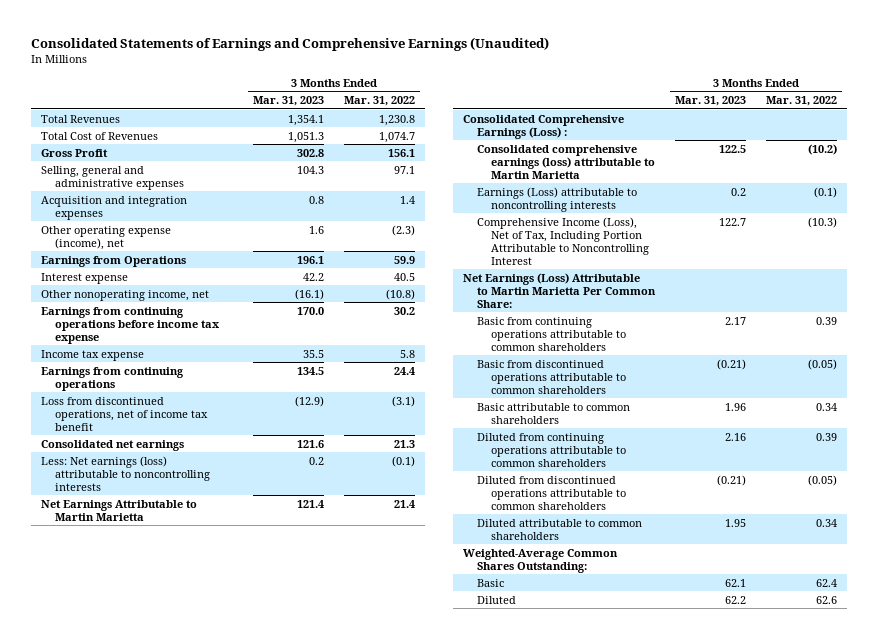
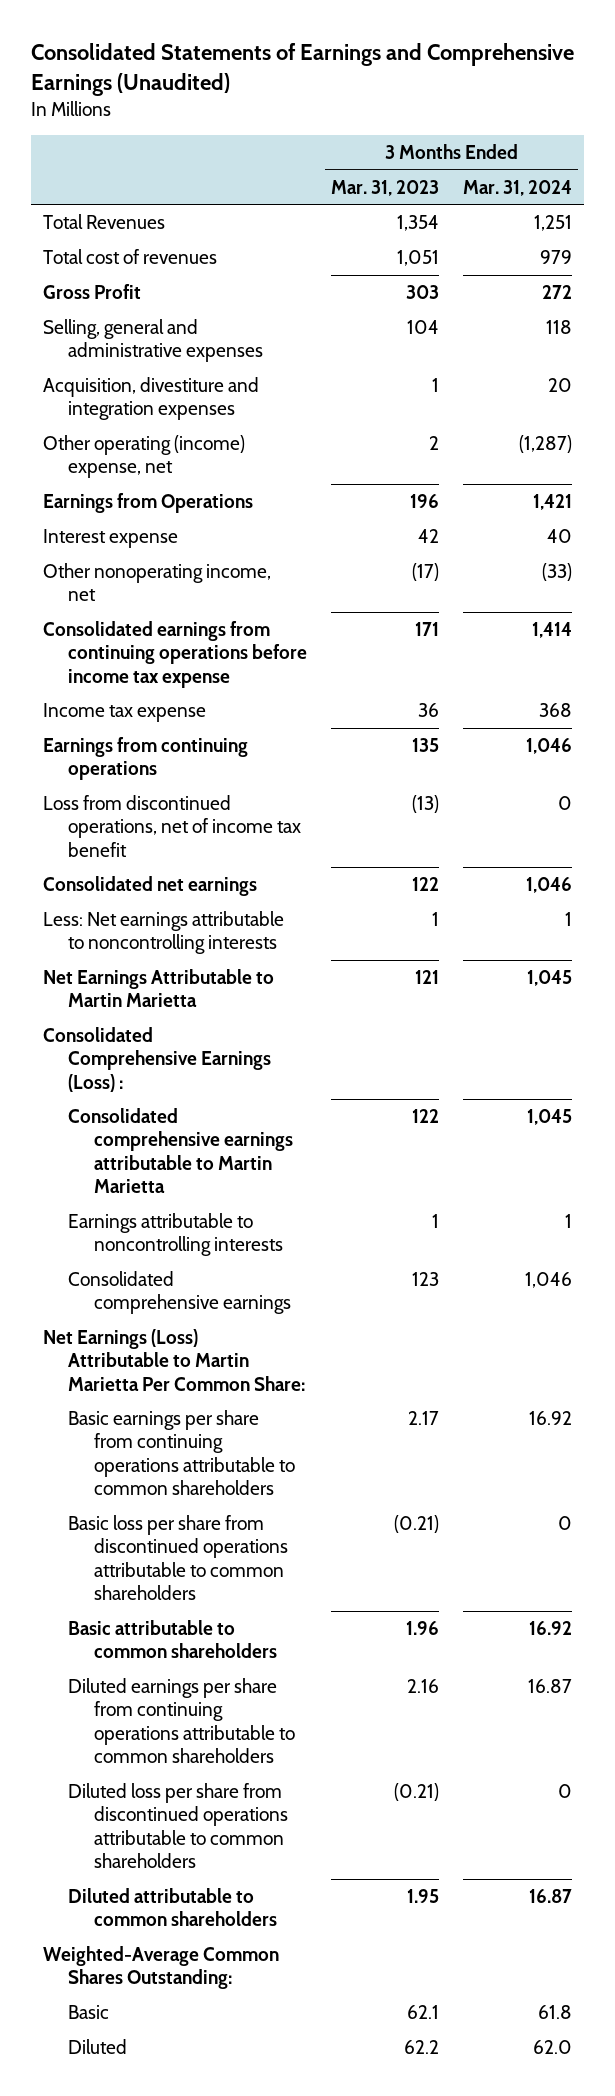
[343,96,415,107] Mar. 31, 2022 -> none
none -> [463,179,573,196] Mar. 31, 2024
[287,114,324,126] 1,354.1 -> [397,214,440,231] 1,354
[40,131,158,140] Total Cost of Revenues -> [42,248,217,264] Total cost of revenues
[287,131,324,143] 1,051.3 -> [397,249,440,266] 1,051
[296,148,324,157] 302.8 -> [406,284,440,299] 303
[296,165,324,174] 104.3 -> [407,319,440,334] 104
[40,195,187,220] Acquisition and integration expenses -> [42,376,259,421] Acquisition, divestiture and integration expenses
[308,195,324,204] 0.8 -> [432,377,440,392] 1
[40,225,171,250] Other operating expense (income), net -> [42,434,245,479] Other operating (income) expense, net
[308,225,324,234] 1.6 -> [429,435,440,450] 2
[296,255,324,264] 196.1 -> [410,493,440,508] 196
[302,272,324,281] 42.2 -> [418,528,440,543] 42
[294,288,324,300] (16.1) -> [412,562,440,581] (17)
[40,306,220,344] Earnings from continuing operations before income tax expense -> [42,620,308,688] Consolidated earnings from continuing operations before income tax expense
[296,306,324,315] 170.0 -> [415,621,440,636] 171
[302,349,324,358] 35.5 -> [418,702,440,717] 36
[296,366,324,375] 134.5 -> [412,737,440,752] 135
[294,395,324,407] (12.9) -> [412,794,440,813] (13)
[296,439,324,448] 121.6 -> [412,876,440,891] 122
[40,455,210,491] Less: Net earnings (loss) attributable to noncontrolling interests -> [42,910,284,955] Less: Net earnings attributable to noncontrolling interests
[308,456,324,465] 0.2 -> [432,911,440,926] 1
[296,499,324,508] 121.4 -> [415,969,440,984] 121
[476,216,649,265] Comprehensive Income (Loss), Net of Tax, Including Portion Attributable to Noncontrolling Interest -> none
[476,144,655,179] Consolidated comprehensive earnings (loss) attributable to Martin Marietta -> [68,1107,293,1194] Consolidated comprehensive earnings attributable to Martin Marietta
[718,144,746,153] 122.5 -> [412,1108,440,1123] 122
[476,186,637,212] Earnings (Loss) attributable to noncontrolling interests -> [68,1212,283,1257] Earnings attributable to noncontrolling interests
[730,187,746,196] 0.2 -> [432,1213,440,1228] 1
none -> [68,1270,291,1315] Consolidated comprehensive earnings
[476,316,626,351] Basic from continuing operations attributable to common shareholders -> [68,1409,295,1496] Basic earnings per share from continuing operations attributable to common shareholders
[476,359,626,394] Basic from discontinued operations attributable to common shareholders -> [68,1514,288,1601] Basic loss per share from discontinued operations attributable to common shareholders
[476,432,626,467] Diluted from continuing operations attributable to common shareholders -> [68,1677,295,1764] Diluted earnings per share from continuing operations attributable to common shareholders
[476,475,626,510] Diluted from discontinued operations attributable to common shareholders -> [68,1782,288,1869] Diluted loss per share from discontinued operations attributable to common shareholders

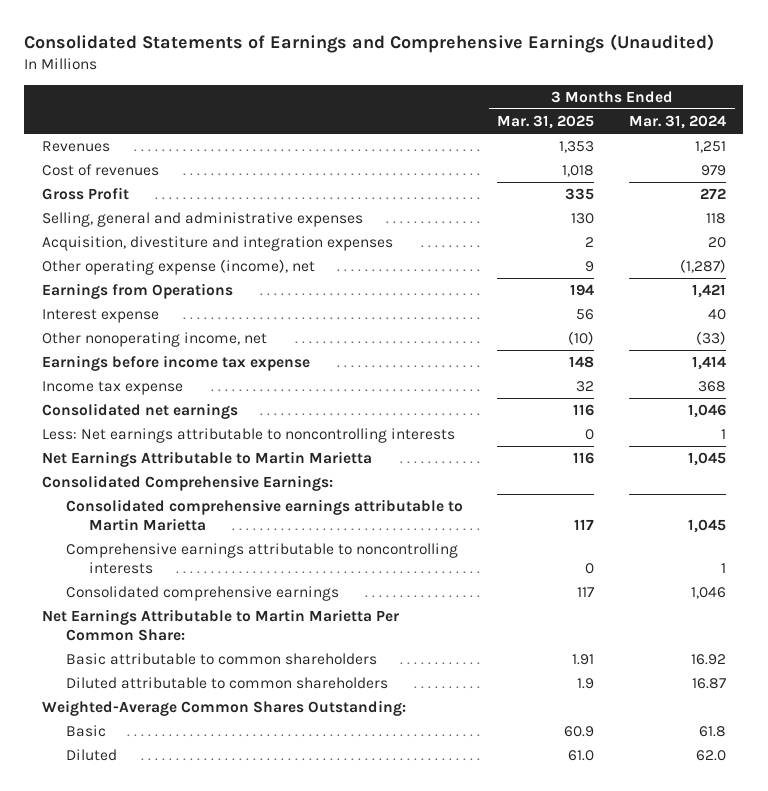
[331,179,440,196] Mar. 31, 2023 -> none
none -> [497,114,595,129] Mar. 31, 2025
[42,213,165,229] Total Revenues -> [41,141,110,153] Revenues
[42,248,217,264] Total cost of revenues -> [41,164,159,177] Cost of revenues
[42,434,245,479] Other operating (income) expense, net -> [41,259,315,276] Other operating expense (income), net
[42,620,308,688] Consolidated earnings from continuing operations before income tax expense -> [41,355,310,372] Earnings before income tax expense
[42,736,248,781] Earnings from continuing operations -> none
[42,794,302,857] Loss from discontinued operations, net of income tax benefit -> none
[42,1026,272,1092] Consolidated Comprehensive Earnings (Loss) : -> [41,475,333,492] Consolidated Comprehensive Earnings:
[68,1212,283,1257] Earnings attributable to noncontrolling interests -> [65,543,458,575] Comprehensive earnings attributable to noncontrolling interests
[68,1409,295,1496] Basic earnings per share from continuing operations attributable to common shareholders -> none
[68,1514,288,1601] Basic loss per share from discontinued operations attributable to common shareholders -> none
[42,1328,306,1391] Net Earnings (Loss) Attributable to Martin Marietta Per Common Share: -> [41,609,399,642] Net Earnings Attributable to Martin Marietta Per Common Share:
[68,1677,295,1764] Diluted earnings per share from continuing operations attributable to common shareholders -> none
[68,1782,288,1869] Diluted loss per share from discontinued operations attributable to common shareholders -> none

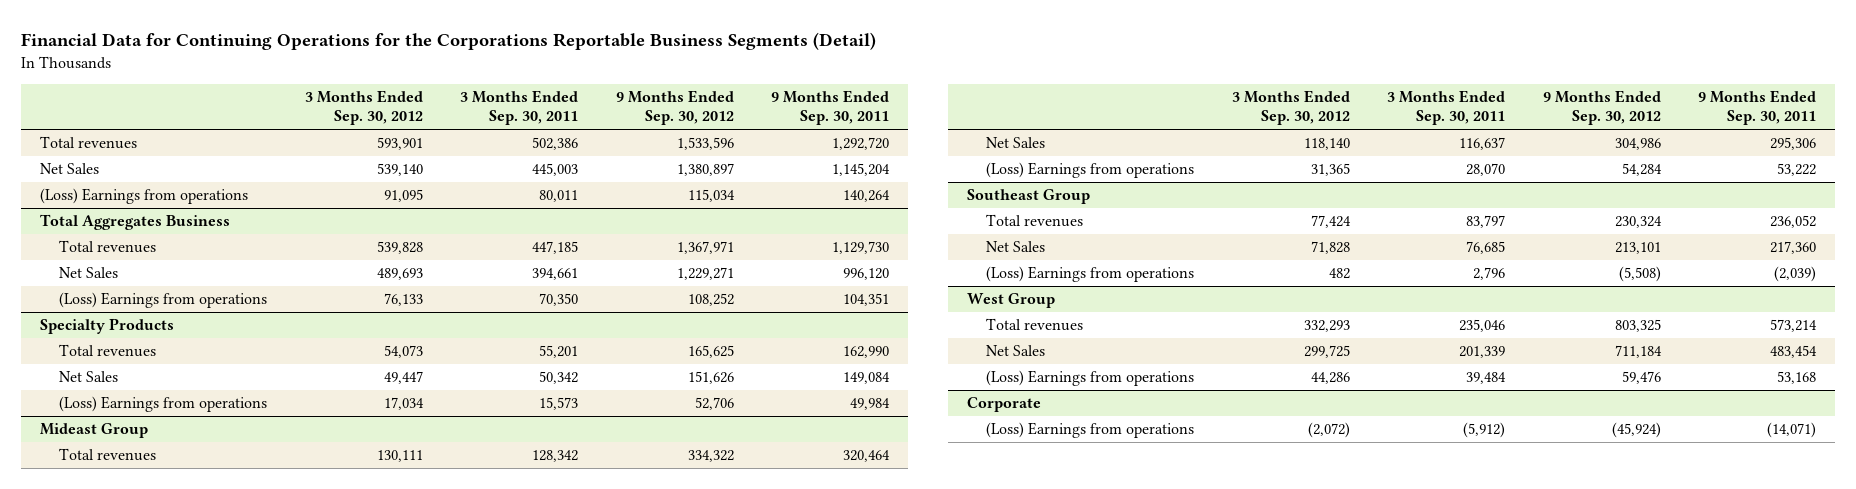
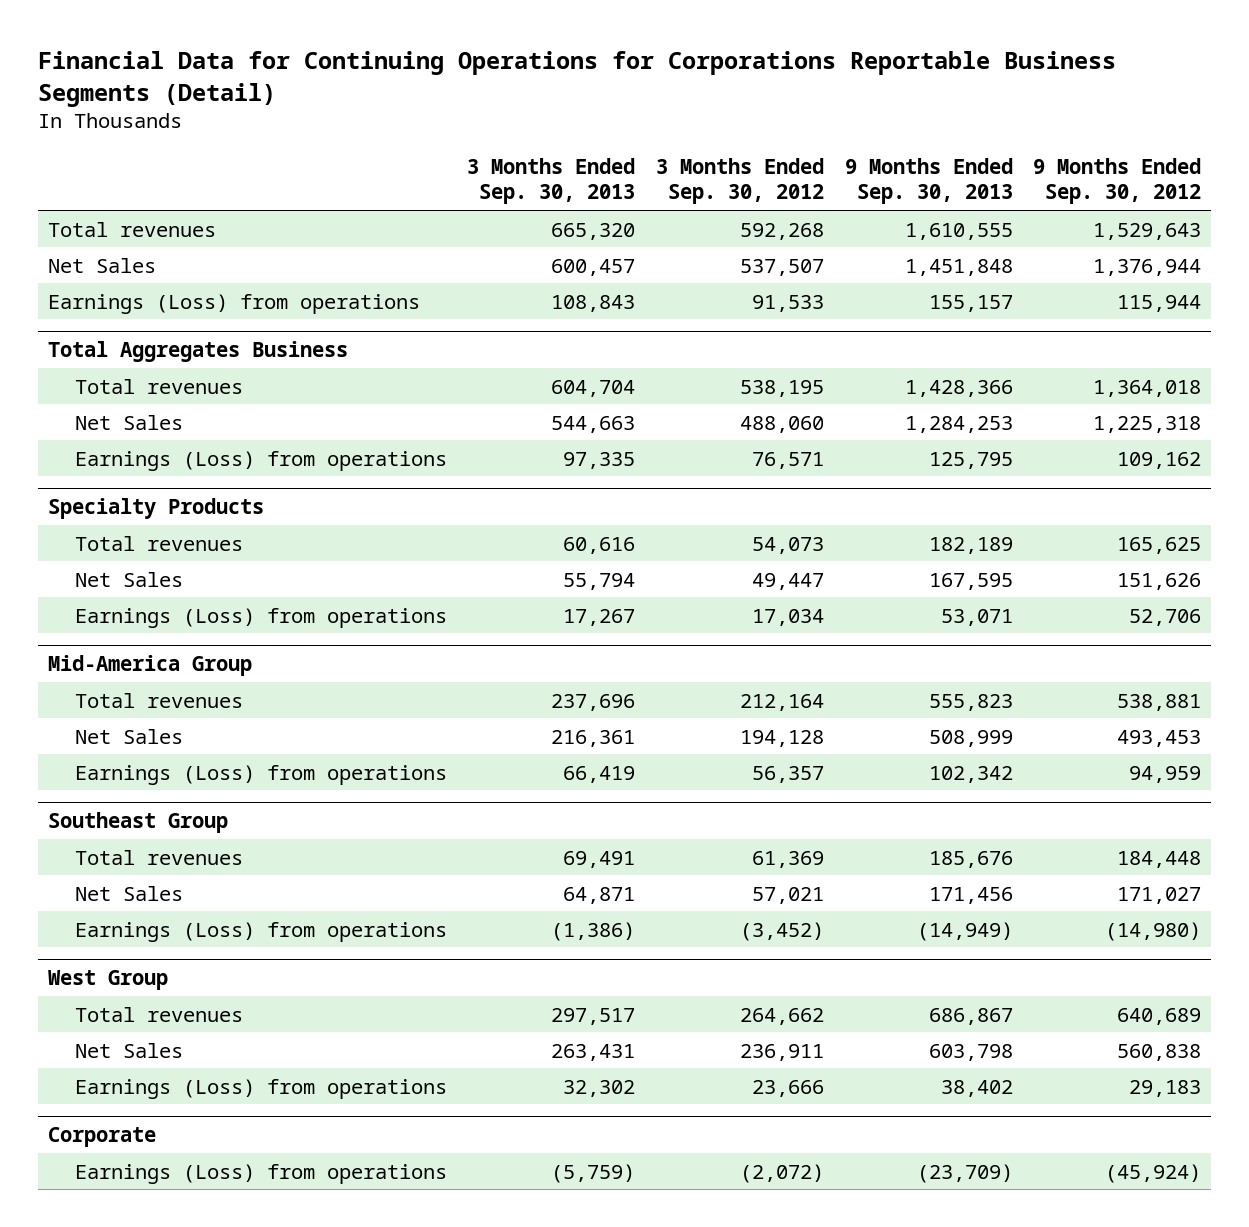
[21,32,877,51] Financial Data for Continuing Operations for the Corporations Reportable Business Segments (Detail) -> [37,51,1116,107] Financial Data for Continuing Operations for Corporations Reportable Business Segments (Detail)
[460,90,579,126] 3 Months Ended Sep. 30, 2011 -> none
[771,90,890,126] 9 Months Ended Sep. 30, 2011 -> none
none -> [467,158,636,205] 3 Months Ended Sep. 30, 2013
none -> [844,158,1013,205] 9 Months Ended Sep. 30, 2013
[376,137,423,151] 593,901 -> [739,222,824,240] 592,268
[676,137,734,151] 1,533,596 -> [1093,222,1202,240] 1,529,643
[376,163,423,177] 539,140 -> [739,258,824,276] 537,507
[676,163,734,177] 1,380,897 -> [1093,258,1202,276] 1,376,944
[39,188,248,205] (Loss) Earnings from operations -> [47,293,420,314] Earnings (Loss) from operations
[383,189,423,203] 91,095 -> [751,294,824,312] 91,533
[687,189,735,203] 115,034 -> [1117,294,1202,312] 115,944
[376,241,423,255] 539,828 -> [739,379,824,397] 538,195
[676,241,734,255] 1,367,971 -> [1093,379,1202,397] 1,364,018
[376,268,423,281] 489,693 -> [739,415,824,433] 488,060
[676,267,734,281] 1,229,271 -> [1093,415,1202,433] 1,225,318
[59,292,268,309] (Loss) Earnings from operations -> [74,450,447,471] Earnings (Loss) from operations
[383,293,423,307] 76,133 -> [751,451,824,469] 76,571
[687,293,734,307] 108,252 -> [1117,451,1202,469] 109,162
[39,423,148,439] Mideast Group -> none
[59,396,268,413] (Loss) Earnings from operations -> [74,607,447,628] Earnings (Loss) from operations
none -> [47,655,252,677] Mid-America Group
[376,450,423,463] 130,111 -> [739,693,824,711] 212,164
[687,450,734,463] 334,322 -> [1117,693,1202,711] 538,881
[1303,138,1350,151] 118,140 -> [739,729,824,747] 194,128
[1614,138,1661,151] 304,986 -> [1117,729,1202,747] 493,453
[986,162,1195,179] (Loss) Earnings from operations -> [74,764,447,785] Earnings (Loss) from operations
[1310,163,1350,177] 31,365 -> [751,765,824,783] 56,357
[1621,163,1662,177] 54,284 -> [1129,765,1202,783] 94,959
[1310,215,1351,229] 77,424 -> [751,850,824,868] 61,369
[1614,216,1662,229] 230,324 -> [1117,850,1202,868] 184,448
[1310,241,1350,255] 71,828 -> [751,886,824,904] 57,021
[1614,242,1661,255] 213,101 -> [1117,886,1202,904] 171,027
[986,266,1195,283] (Loss) Earnings from operations -> [74,921,447,942] Earnings (Loss) from operations
[1328,268,1350,280] 482 -> [739,921,824,941] (3,452)
[1618,266,1661,283] (5,508) -> [1105,921,1202,941] (14,980)
[1303,320,1350,333] 332,293 -> [739,1007,824,1025] 264,662
[1614,319,1661,333] 803,325 -> [1117,1007,1202,1025] 640,689
[1303,345,1350,359] 299,725 -> [739,1043,824,1061] 236,911
[1614,345,1662,359] 711,184 -> [1117,1043,1202,1061] 560,838
[986,370,1195,387] (Loss) Earnings from operations -> [74,1078,447,1099] Earnings (Loss) from operations
[1310,372,1350,385] 44,286 -> [751,1079,824,1097] 23,666
[1621,371,1661,385] 59,476 -> [1129,1079,1202,1097] 29,183
[986,422,1195,439] (Loss) Earnings from operations -> [74,1163,447,1184] Earnings (Loss) from operations

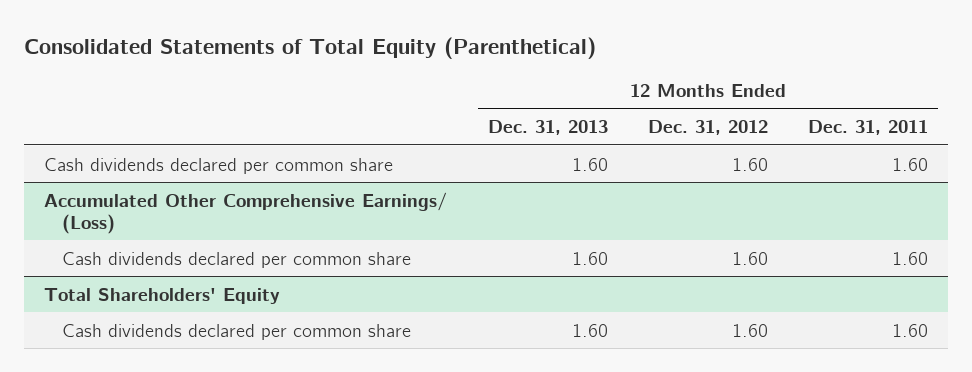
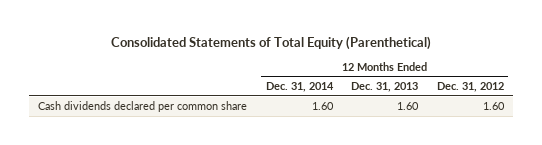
[807,120,928,136] Dec. 31, 2011 -> none
none -> [265,82,334,93] Dec. 31, 2014
[44,191,448,234] Accumulated Other Comprehensive Earnings/ (Loss) -> none
[61,251,411,268] Cash dividends declared per common share -> none
[44,287,281,304] Total Shareholders' Equity -> none
[61,323,411,340] Cash dividends declared per common share -> none

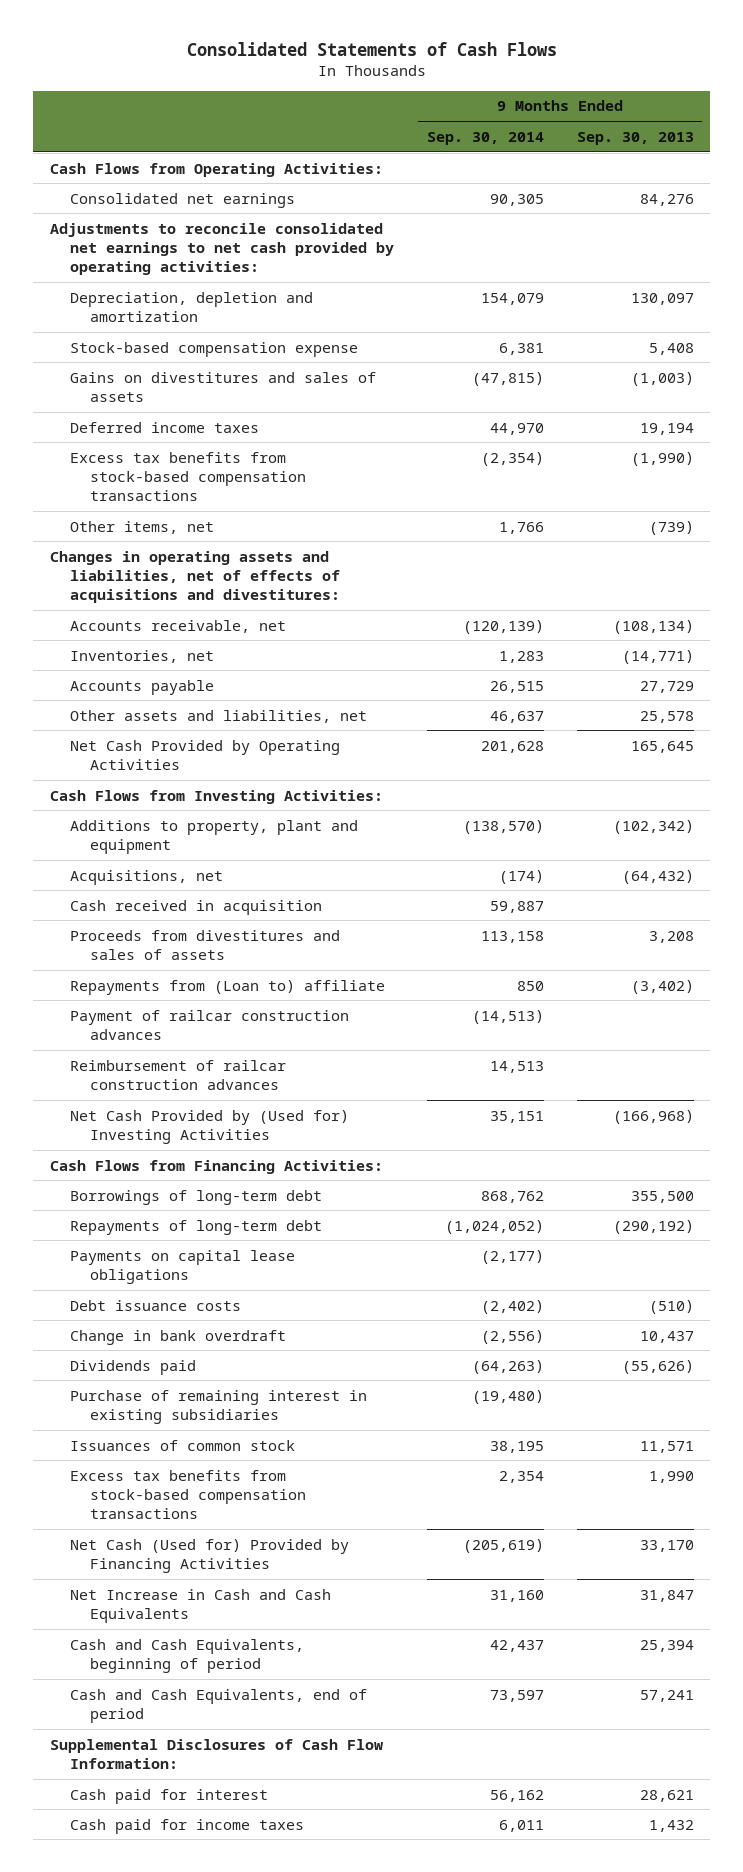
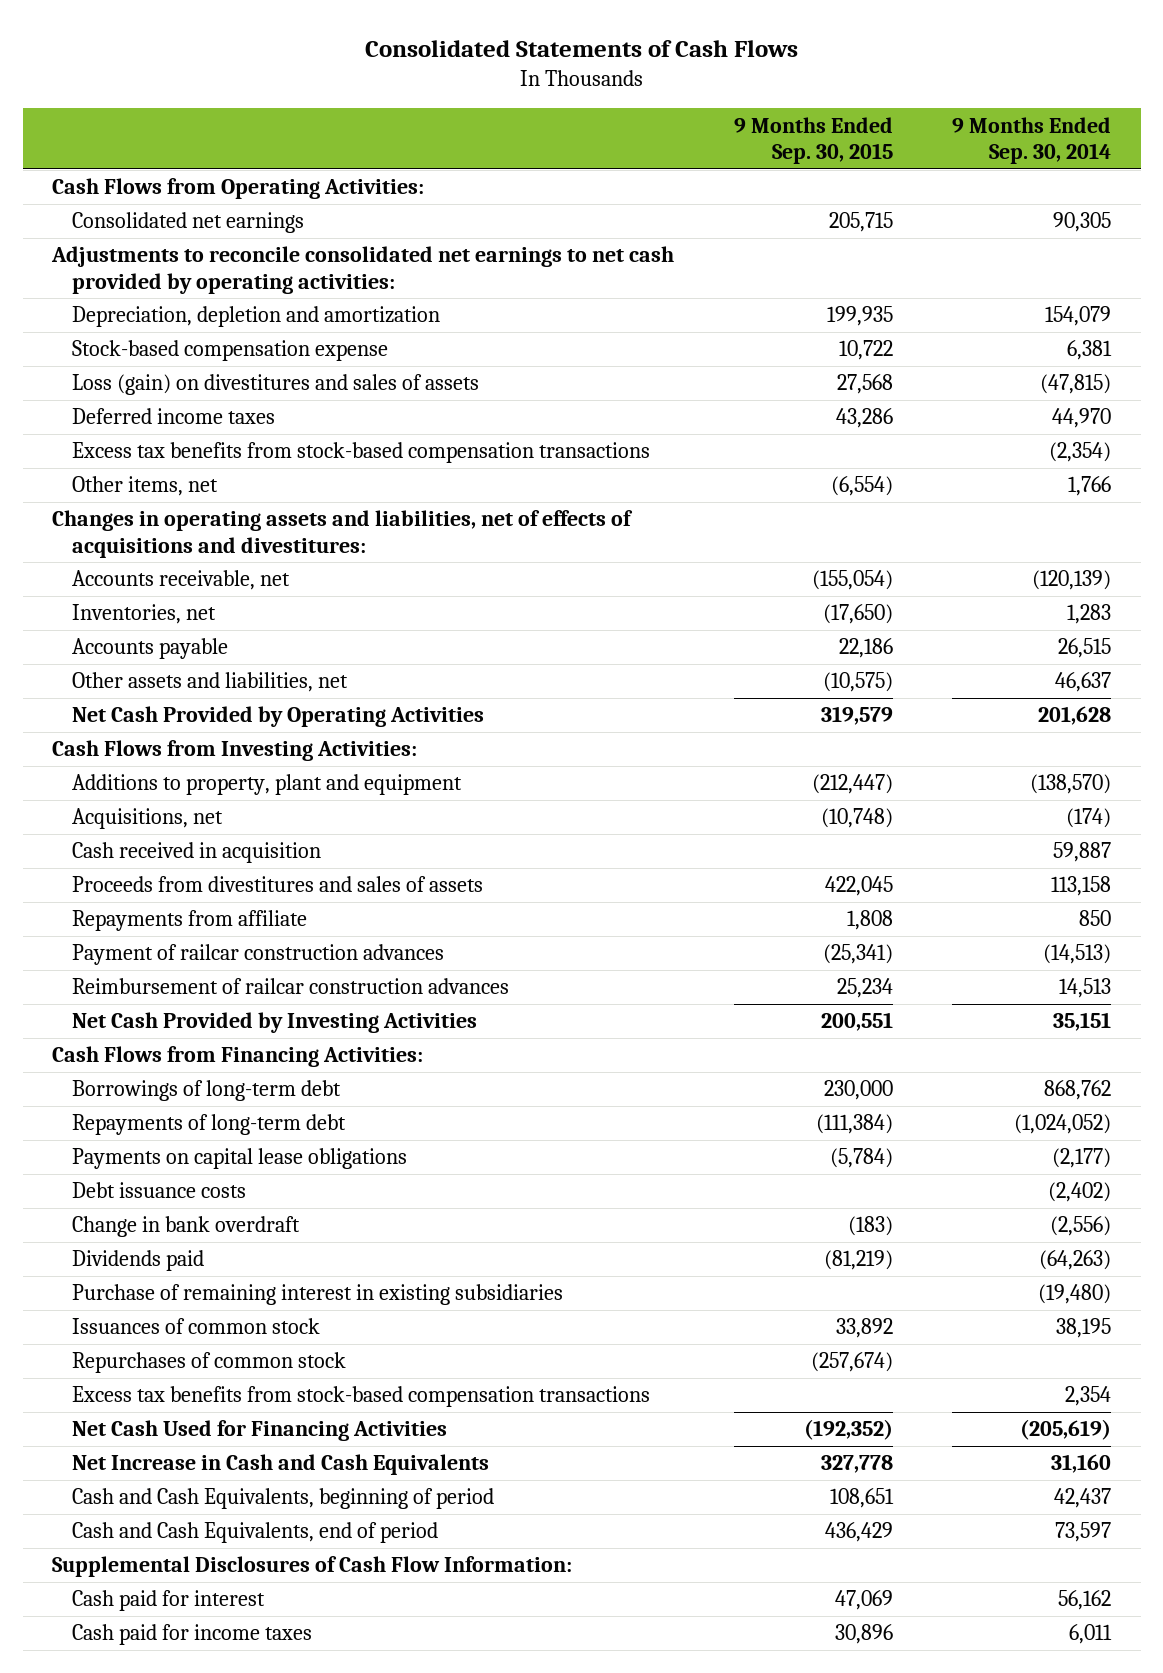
[576,131,694,145] Sep. 30, 2013 -> none
none -> [733,116,893,165] 9 Months Ended Sep. 30, 2015
[69,371,376,402] Gains on divestitures and sales of assets -> [71,374,479,396] Loss (gain) on divestitures and sales of assets
[69,979,385,995] Repayments from (Loan to) affiliate -> [71,910,307,932] Repayments from affiliate
[69,1109,349,1144] Net Cash Provided by (Used for) Investing Activities -> [71,1012,477,1034] Net Cash Provided by Investing Activities
none -> [71,1352,346,1374] Repurchases of common stock
[69,1538,349,1573] Net Cash (Used for) Provided by Financing Activities -> [71,1420,447,1442] Net Cash Used for Financing Activities

